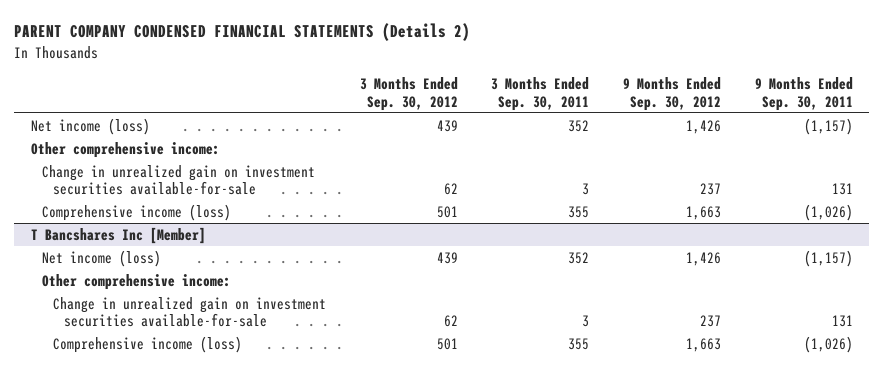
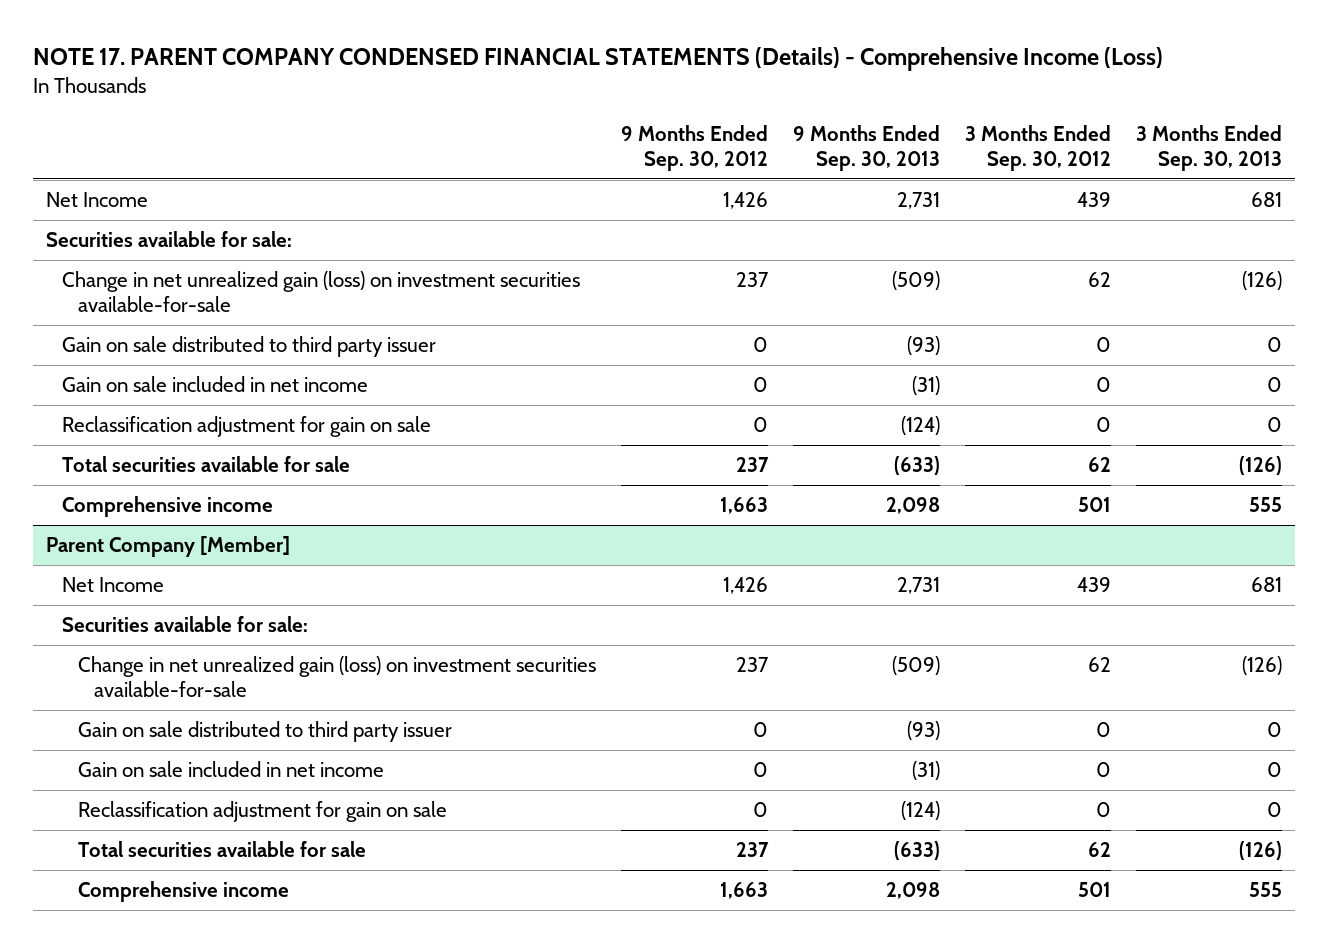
[14,23,471,42] PARENT COMPANY CONDENSED FINANCIAL STATEMENTS (Details 2) -> [33,47,1164,72] NOTE 17. PARENT COMPANY CONDENSED FINANCIAL STATEMENTS (Details) - Comprehensive Income (Loss)
[491,77,590,111] 3 Months Ended Sep. 30, 2011 -> none
[754,77,853,111] 9 Months Ended Sep. 30, 2011 -> none
none -> [792,124,940,171] 9 Months Ended Sep. 30, 2013
none -> [1136,124,1283,171] 3 Months Ended Sep. 30, 2013
[31,141,221,158] Other comprehensive income: -> none
[31,226,207,244] T Bancshares Inc [Member] -> none
[42,273,232,290] Other comprehensive income: -> none
[31,117,151,135] Net income (loss) -> [45,192,148,208] Net Income
none -> [45,231,292,248] Securities available for sale:
[42,164,316,196] Change in unrealized gain on investment securities available-for-sale -> [61,271,580,313] Change in net unrealized gain (loss) on investment securities available-for-sale
none -> [61,336,436,358] Gain on sale distributed to third party issuer
none -> [61,376,368,393] Gain on sale included in net income
none -> [61,416,431,438] Reclassification adjustment for gain on sale
none -> [61,456,350,473] Total securities available for sale
[42,203,232,221] Comprehensive income (loss) -> [61,496,273,518] Comprehensive income
none -> [45,536,290,558] Parent Company [Member]
[42,249,162,267] Net income (loss) -> [61,577,164,593] Net Income
none -> [61,616,308,633] Securities available for sale:
[53,296,327,328] Change in unrealized gain on investment securities available-for-sale -> [77,656,596,698] Change in net unrealized gain (loss) on investment securities available-for-sale
none -> [77,721,452,743] Gain on sale distributed to third party issuer
none -> [77,761,384,778] Gain on sale included in net income
none -> [77,801,447,823] Reclassification adjustment for gain on sale
none -> [77,841,366,858] Total securities available for sale
[53,335,243,353] Comprehensive income (loss) -> [77,881,289,903] Comprehensive income

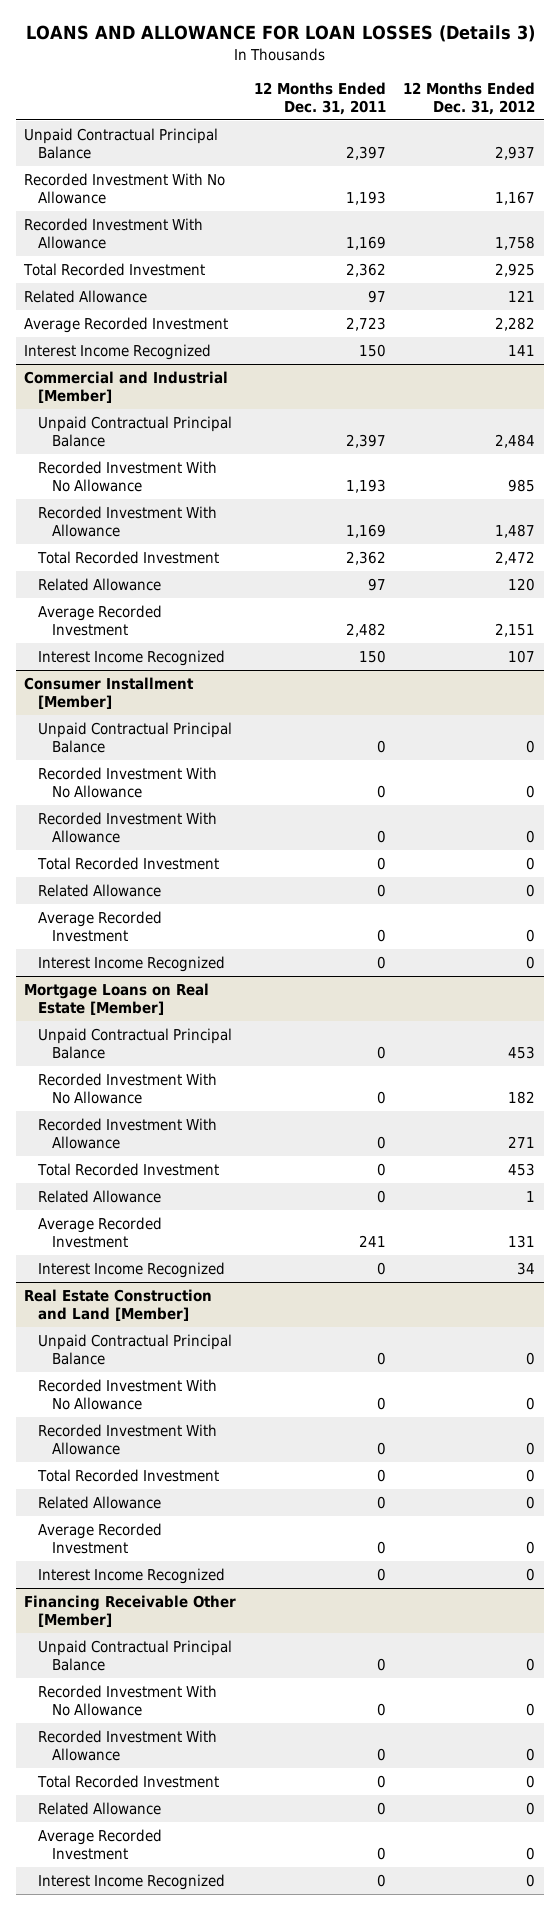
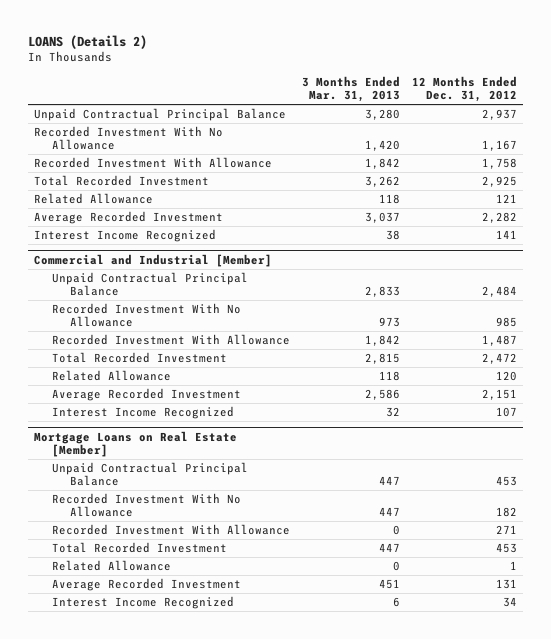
[25,25,535,43] LOANS AND ALLOWANCE FOR LOAN LOSSES (Details 3) -> [28,34,148,49] LOANS (Details 2)
[253,81,386,115] 12 Months Ended Dec. 31, 2011 -> none
none -> [302,75,401,103] 3 Months Ended Mar. 31, 2013
[24,677,195,709] Consumer Installment [Member] -> none
[38,722,233,753] Unpaid Contractual Principal Balance -> none
[38,767,218,798] Recorded Investment With No Allowance -> none
[38,812,218,843] Recorded Investment With Allowance -> none
[37,857,220,871] Total Recorded Investment -> none
[38,884,162,898] Related Allowance -> none
[38,911,163,942] Average Recorded Investment -> none
[38,956,226,973] Interest Income Recognized -> none
[24,1289,213,1321] Real Estate Construction and Land [Member] -> none
[38,1334,233,1365] Unpaid Contractual Principal Balance -> none
[38,1379,218,1410] Recorded Investment With No Allowance -> none
[38,1424,218,1455] Recorded Investment With Allowance -> none
[37,1469,220,1483] Total Recorded Investment -> none
[38,1496,162,1510] Related Allowance -> none
[38,1523,163,1554] Average Recorded Investment -> none
[38,1568,226,1585] Interest Income Recognized -> none
[24,1595,237,1627] Financing Receivable Other [Member] -> none
[38,1640,233,1671] Unpaid Contractual Principal Balance -> none
[38,1685,218,1716] Recorded Investment With No Allowance -> none
[38,1730,218,1761] Recorded Investment With Allowance -> none
[37,1775,220,1789] Total Recorded Investment -> none
[38,1802,162,1816] Related Allowance -> none
[38,1829,163,1860] Average Recorded Investment -> none
[38,1874,226,1891] Interest Income Recognized -> none

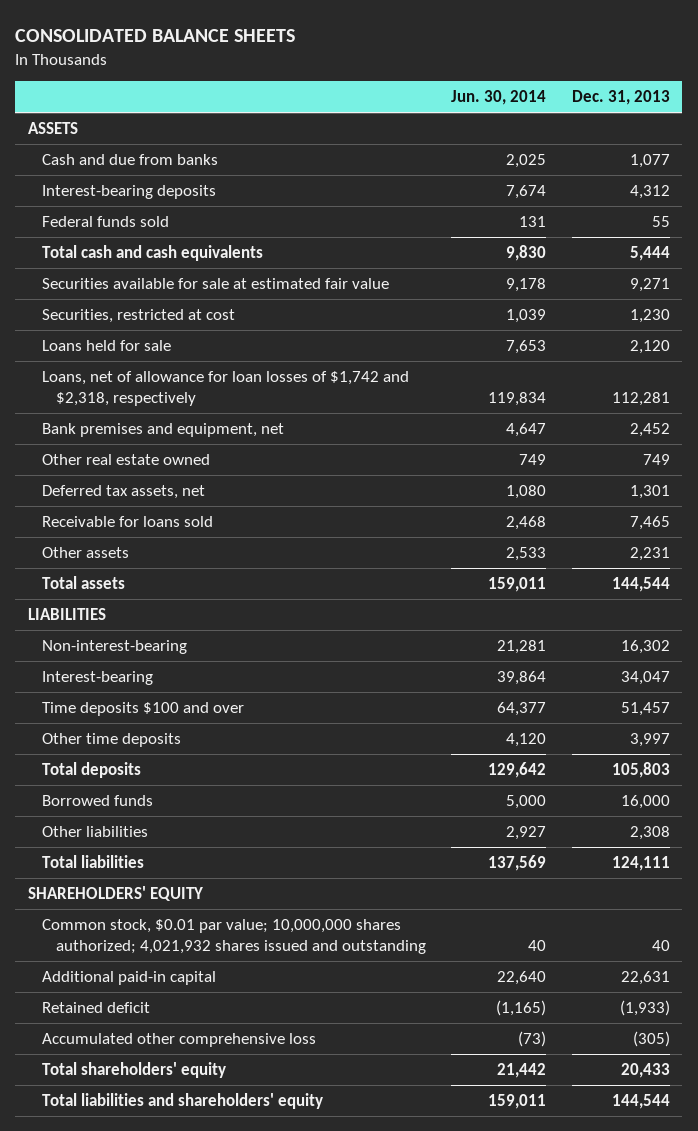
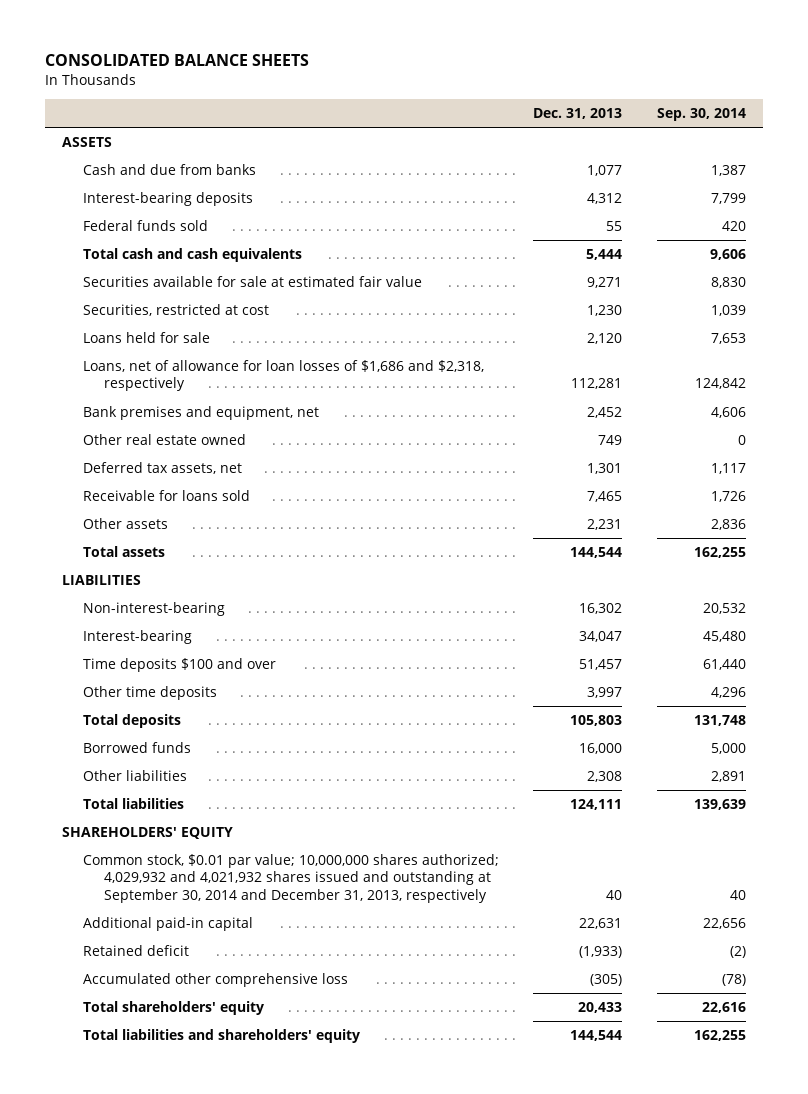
[451,90,547,106] Jun. 30, 2014 -> none
none -> [656,107,746,121] Sep. 30, 2014
[42,370,410,406] Loans, net of allowance for loan losses of $1,742 and $2,318, respectively -> [82,360,484,392] Loans, net of allowance for loan losses of $1,686 and $2,318, respectively
[42,918,427,954] Common stock, $0.01 par value; 10,000,000 shares authorized; 4,021,932 shares issued and outstanding -> [82,854,499,903] Common stock, $0.01 par value; 10,000,000 shares authorized; 4,029,932 and 4,021,932 shares issued and outstanding at September 30, 2014 and December 31, 2013, respectively

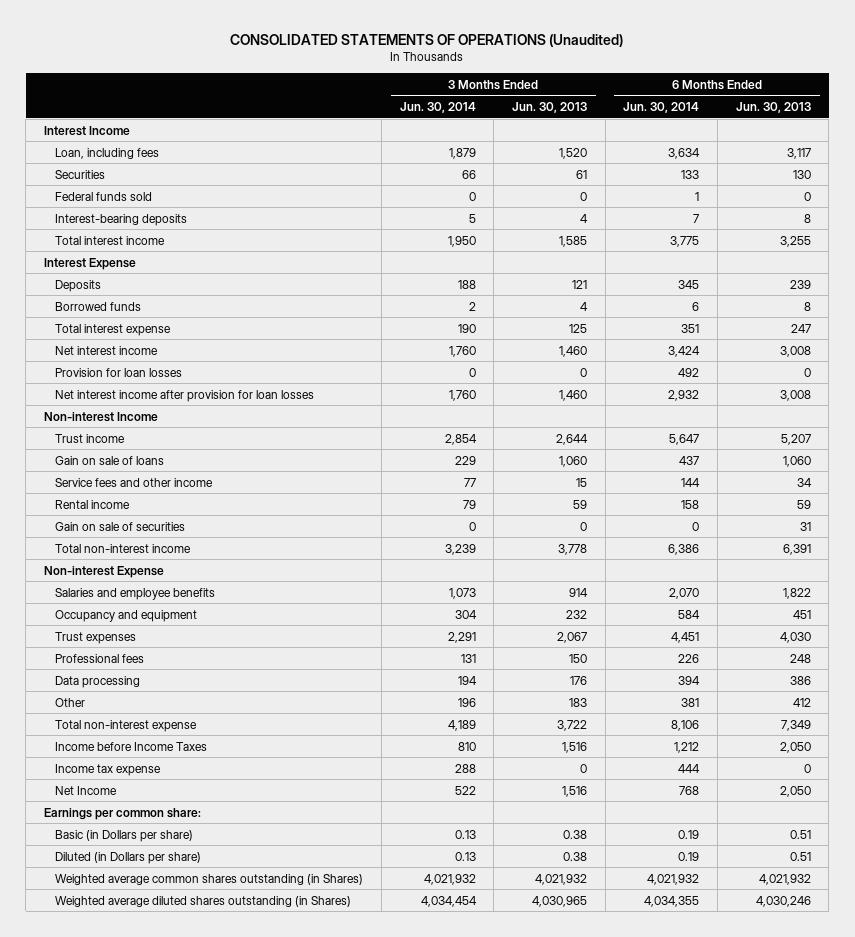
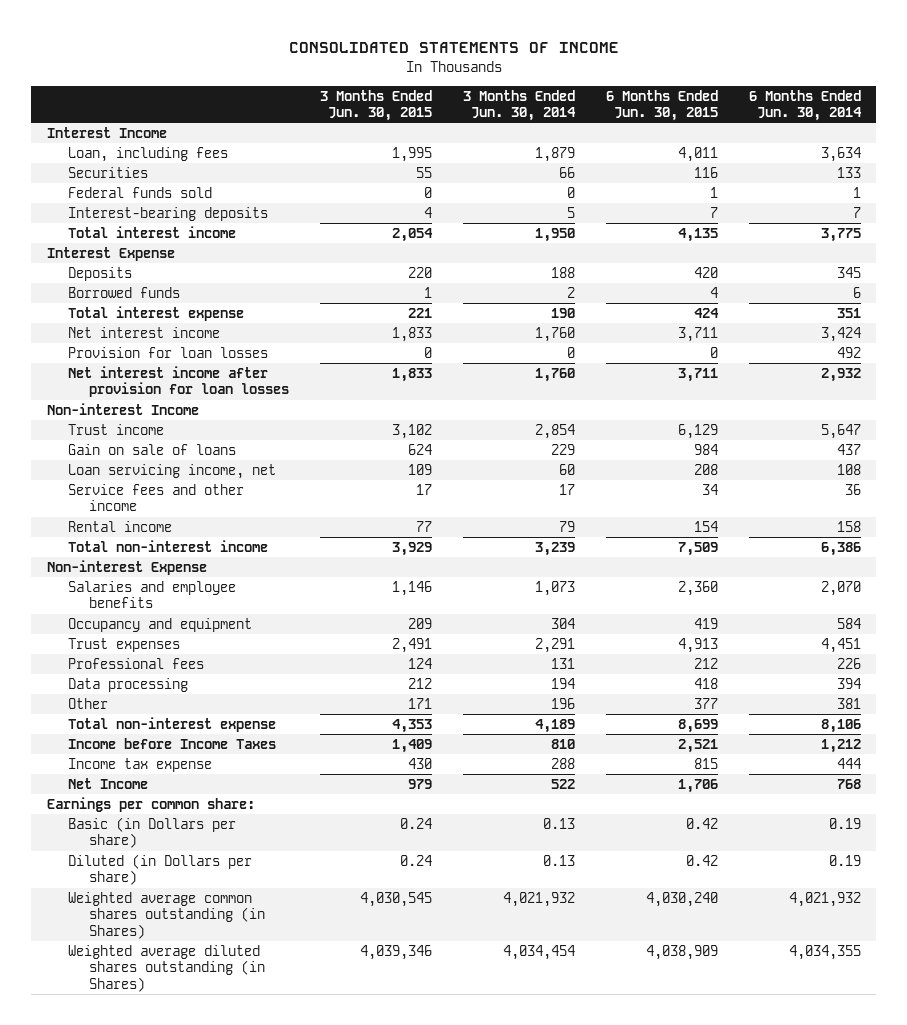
[230,33,624,47] CONSOLIDATED STATEMENTS OF OPERATIONS (Unaudited) -> [288,41,619,53] CONSOLIDATED STATEMENTS OF INCOME
[511,102,587,114] Jun. 30, 2013 -> none
[735,102,811,114] Jun. 30, 2013 -> none
none -> [320,89,433,122] 3 Months Ended Jun. 30, 2015
none -> [605,89,718,122] 6 Months Ended Jun. 30, 2015
none -> [68,463,277,479] Loan servicing income, net
[463,477,476,487] 77 -> [559,483,576,495] 17
[681,477,701,487] 144 -> [844,483,861,495] 36
[55,521,186,531] Gain on sale of securities -> none

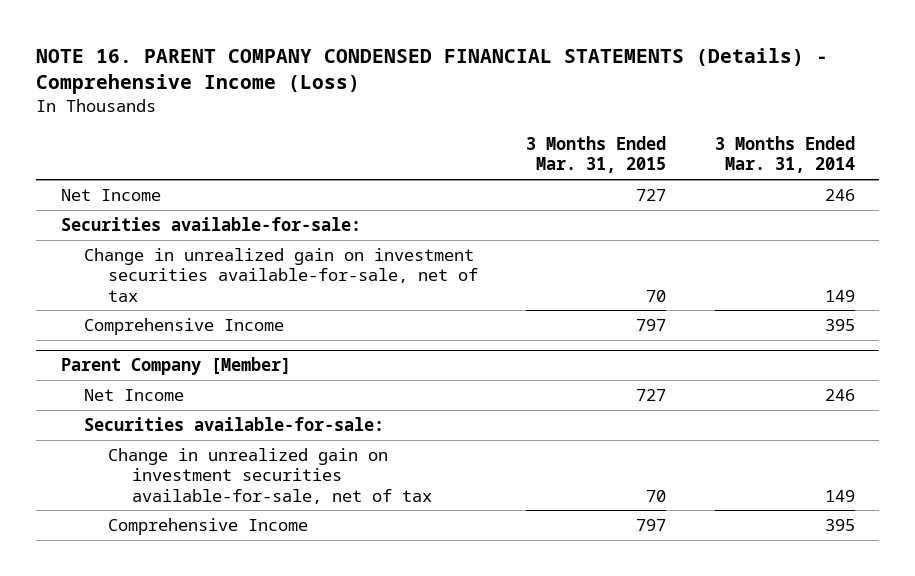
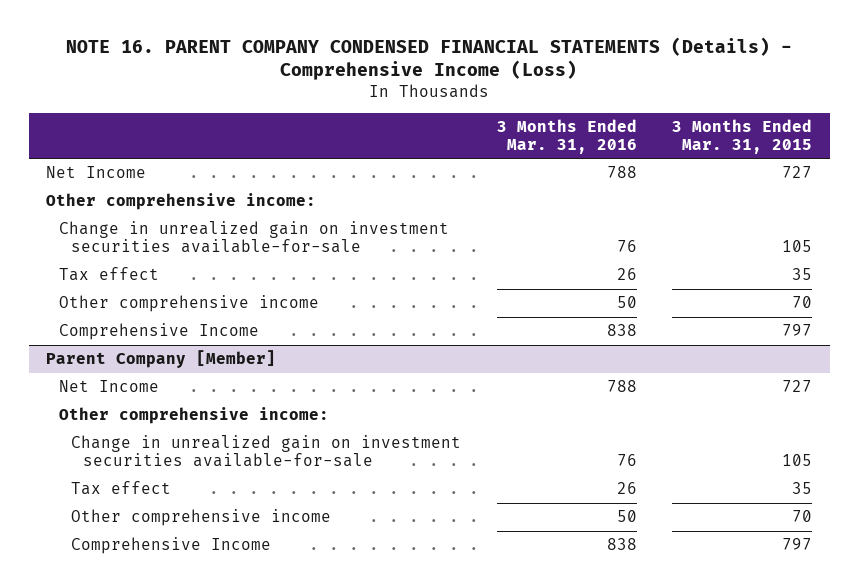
[714,136,855,174] 3 Months Ended Mar. 31, 2014 -> none
none -> [496,118,637,154] 3 Months Ended Mar. 31, 2016
[60,217,361,232] Securities available-for-sale: -> none
none -> [46,193,317,211] Other comprehensive income:
[84,248,479,302] Change in unrealized gain on investment securities available-for-sale, net of tax -> [58,221,449,254] Change in unrealized gain on investment securities available-for-sale
[646,289,667,302] 70 -> [782,240,813,253] 105
none -> [58,267,159,282] Tax effect
none -> [58,295,319,313] Other comprehensive income
[84,417,385,432] Securities available-for-sale: -> none
none -> [58,407,329,425] Other comprehensive income:
[108,448,432,504] Change in unrealized gain on investment securities available-for-sale, net of tax -> [70,435,461,468] Change in unrealized gain on investment securities available-for-sale
[646,489,667,502] 70 -> [782,454,813,467] 105
none -> [70,481,171,496] Tax effect
none -> [70,509,331,527] Other comprehensive income

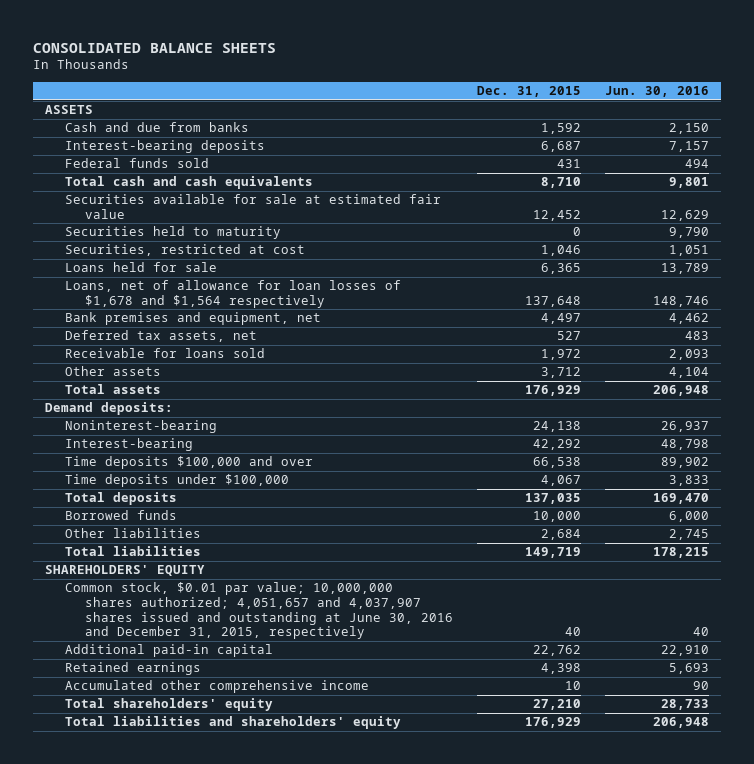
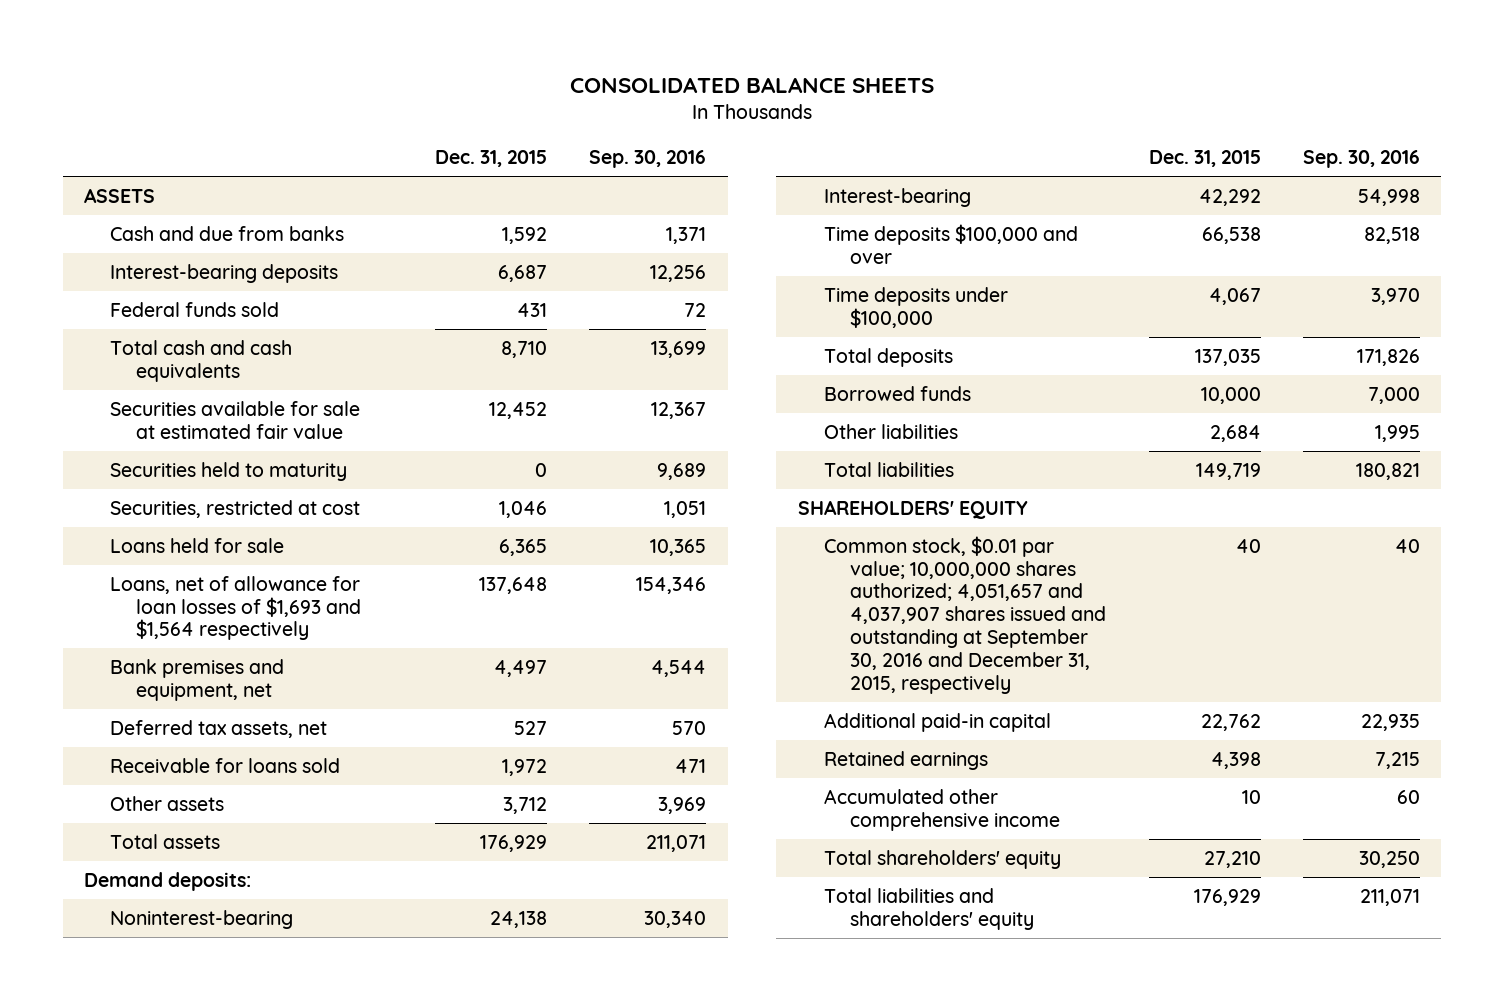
[605,86,710,98] Jun. 30, 2016 -> none
none -> [589,150,707,169] Sep. 30, 2016
[65,280,402,308] Loans, net of allowance for loan losses of $1,678 and $1,564 respectively -> [110,575,362,641] Loans, net of allowance for loan losses of $1,693 and $1,564 respectively
[65,582,453,640] Common stock, $0.01 par value; 10,000,000 shares authorized; 4,051,657 and 4,037,907 shares issued and outstanding at June 30, 2016 and December 31, 2015, respectively -> [823,535,1106,694] Common stock, $0.01 par value; 10,000,000 shares authorized; 4,051,657 and 4,037,907 shares issued and outstanding at September 30, 2016 and December 31, 2015, respectively

